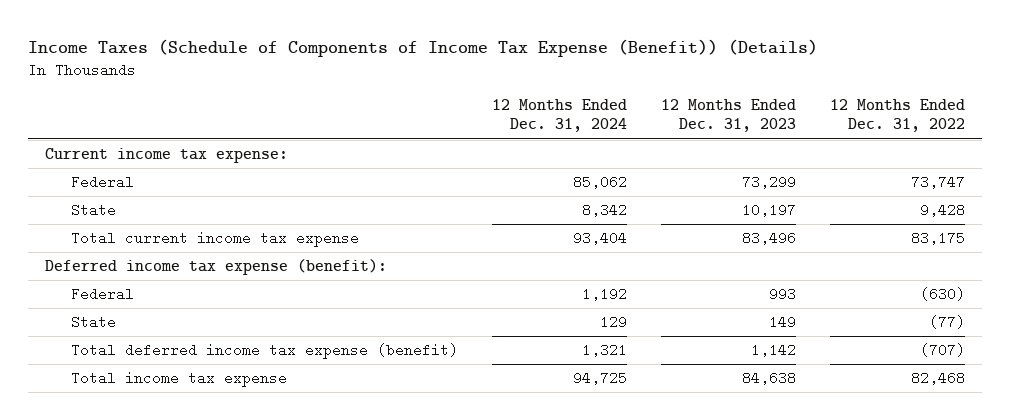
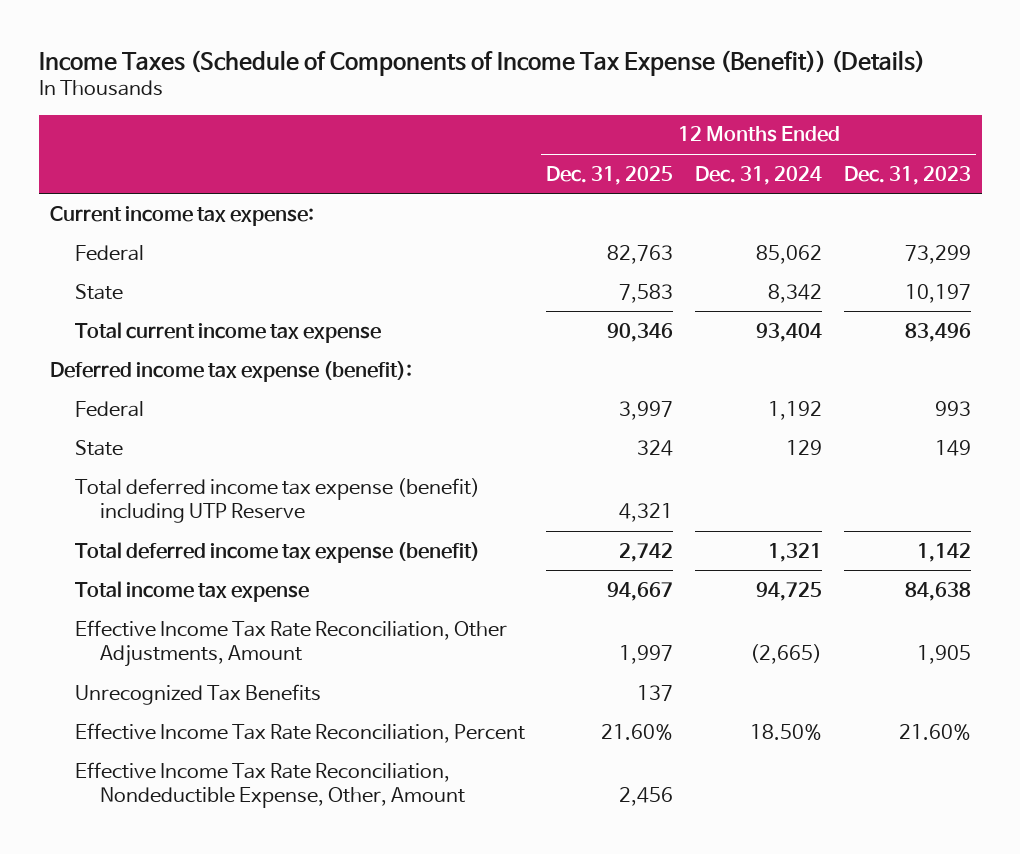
[829,99,965,133] 12 Months Ended Dec. 31, 2022 -> none
none -> [546,165,674,185] Dec. 31, 2025
none -> [74,477,480,524] Total deferred income tax expense (benefit) including UTP Reserve
none -> [74,619,507,668] Effective Income Tax Rate Reconciliation, Other Adjustments, Amount
none -> [74,683,321,705] Unrecognized Tax Benefits
none -> [74,722,525,743] Effective Income Tax Rate Reconciliation, Percent
none -> [74,761,465,809] Effective Income Tax Rate Reconciliation, Nondeductible Expense, Other, Amount

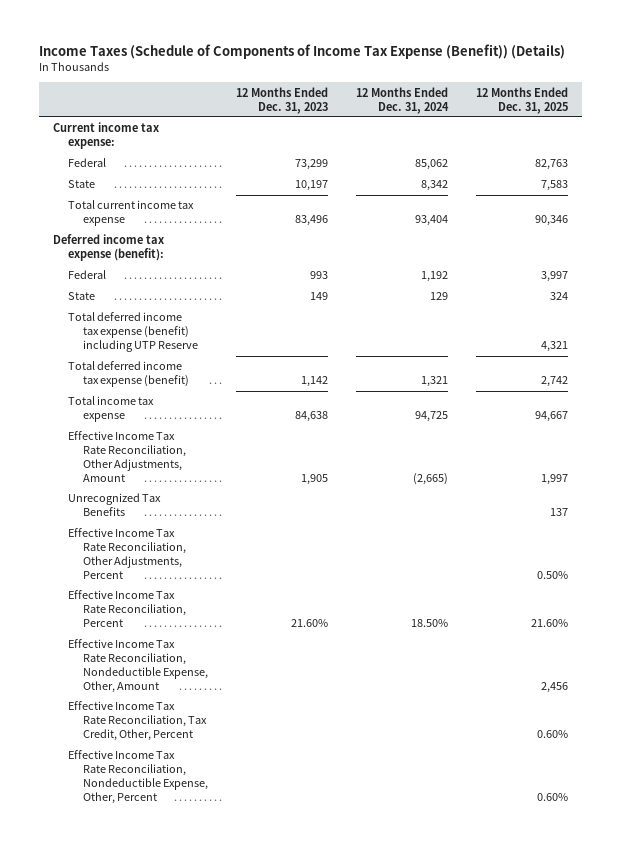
none -> [67,528,186,580] Effective Income Tax Rate Reconciliation, Other Adjustments, Percent
none -> [67,701,207,742] Effective Income Tax Rate Reconciliation, Tax Credit, Other, Percent
none -> [67,750,208,805] Effective Income Tax Rate Reconciliation, Nondeductible Expense, Other, Percent

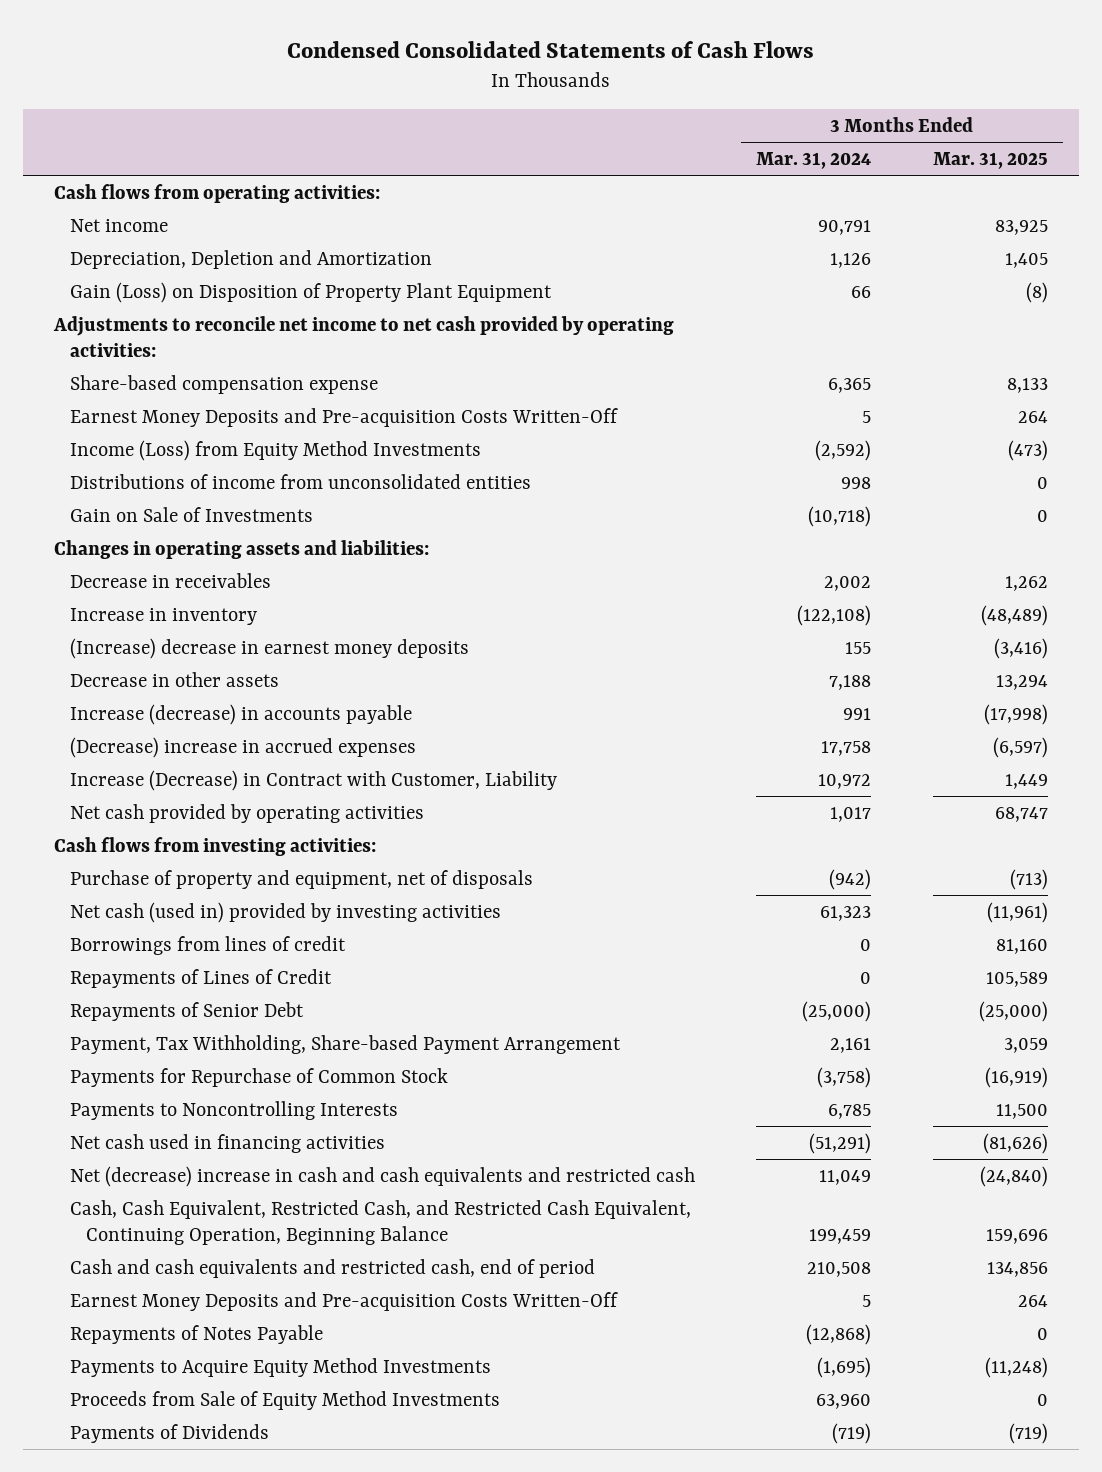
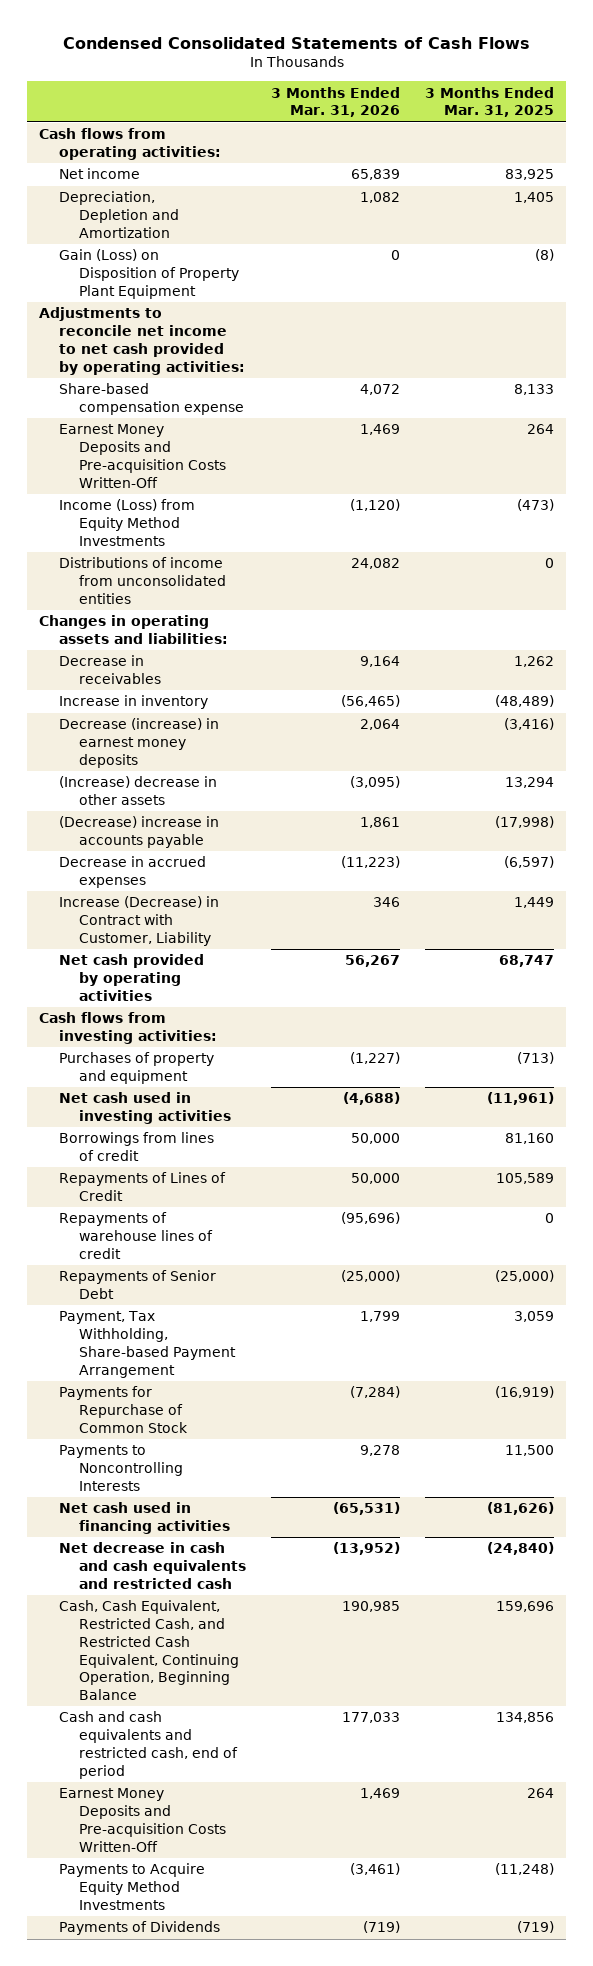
[756,151,872,169] Mar. 31, 2024 -> none
none -> [270,86,400,118] 3 Months Ended Mar. 31, 2026
[70,506,314,522] Gain on Sale of Investments -> none
[70,637,470,659] (Increase) decrease in earnest money deposits -> [59,718,220,768] Decrease (increase) in earnest money deposits
[70,671,280,687] Decrease in other assets -> [59,776,218,806] (Increase) decrease in other assets
[70,703,413,725] Increase (decrease) in accounts payable -> [59,816,220,849] (Decrease) increase in accounts payable
[70,736,417,758] (Decrease) increase in accrued expenses -> [59,856,207,889] Decrease in accrued expenses
[70,869,534,889] Purchase of property and equipment, net of disposals -> [59,1052,215,1085] Purchases of property and equipment
[70,901,502,923] Net cash (used in) provided by investing activities -> [59,1092,231,1125] Net cash used in investing activities
none -> [59,1212,213,1259] Repayments of warehouse lines of credit
[70,1165,696,1187] Net (decrease) increase in cash and cash equivalents and restricted cash -> [59,1542,246,1589] Net decrease in cash and cash equivalents and restricted cash
[70,1324,324,1344] Repayments of Notes Payable -> none
[70,1390,501,1410] Proceeds from Sale of Equity Method Investments -> none

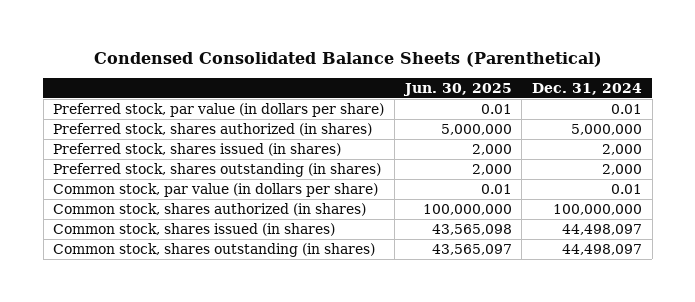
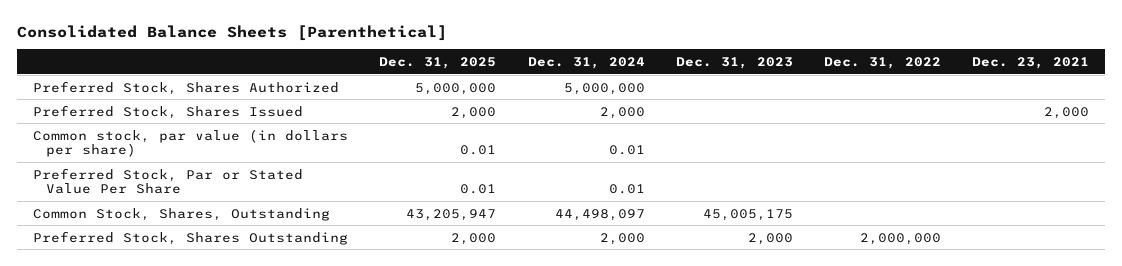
[93,52,602,68] Condensed Consolidated Balance Sheets (Parenthetical) -> [17,24,448,41] Consolidated Balance Sheets [Parenthetical]
[402,82,512,96] Jun. 30, 2025 -> none
none -> [379,56,497,69] Dec. 31, 2025
none -> [675,56,793,69] Dec. 31, 2023
none -> [824,56,942,69] Dec. 31, 2022
none -> [972,56,1090,69] Dec. 23, 2021
[53,103,385,118] Preferred stock, par value (in dollars per share) -> none
[53,163,382,178] Preferred stock, shares outstanding (in shares) -> none
[53,123,373,137] Preferred stock, shares authorized (in shares) -> [33,80,340,95] Preferred Stock, Shares Authorized
[53,143,342,157] Preferred stock, shares issued (in shares) -> [33,104,304,119] Preferred Stock, Shares Issued
[53,203,367,217] Common stock, shares authorized (in shares) -> none
[53,223,336,237] Common stock, shares issued (in shares) -> none
none -> [33,167,304,195] Preferred Stock, Par or Stated Value Per Share
[53,243,376,258] Common stock, shares outstanding (in shares) -> [33,207,331,221] Common Stock, Shares, Outstanding
none -> [33,230,349,245] Preferred Stock, Shares Outstanding

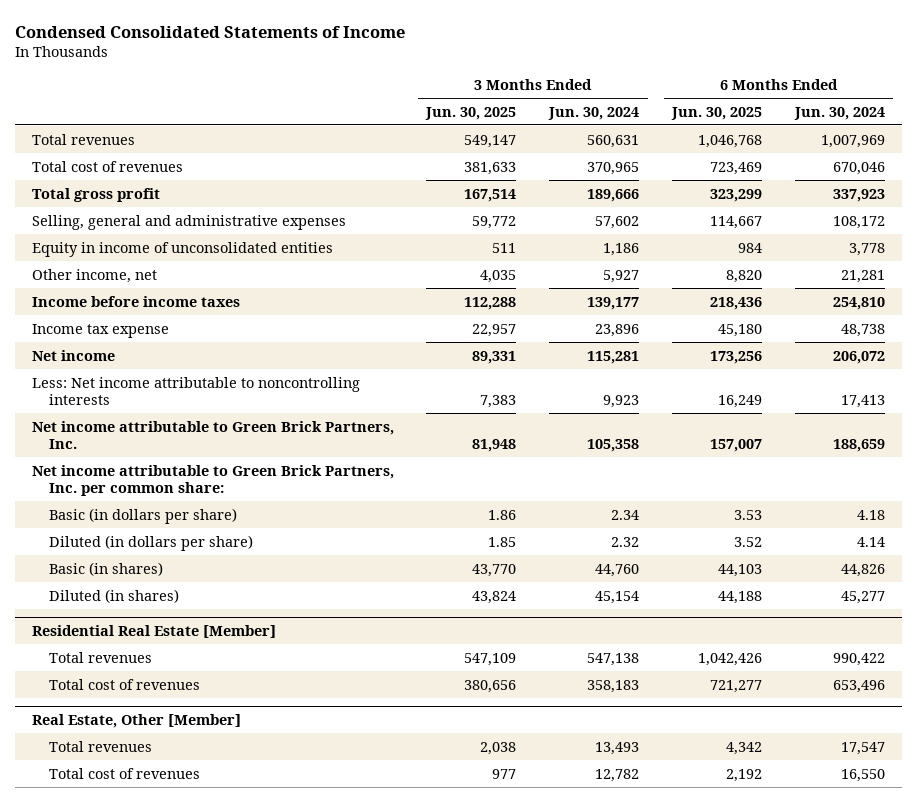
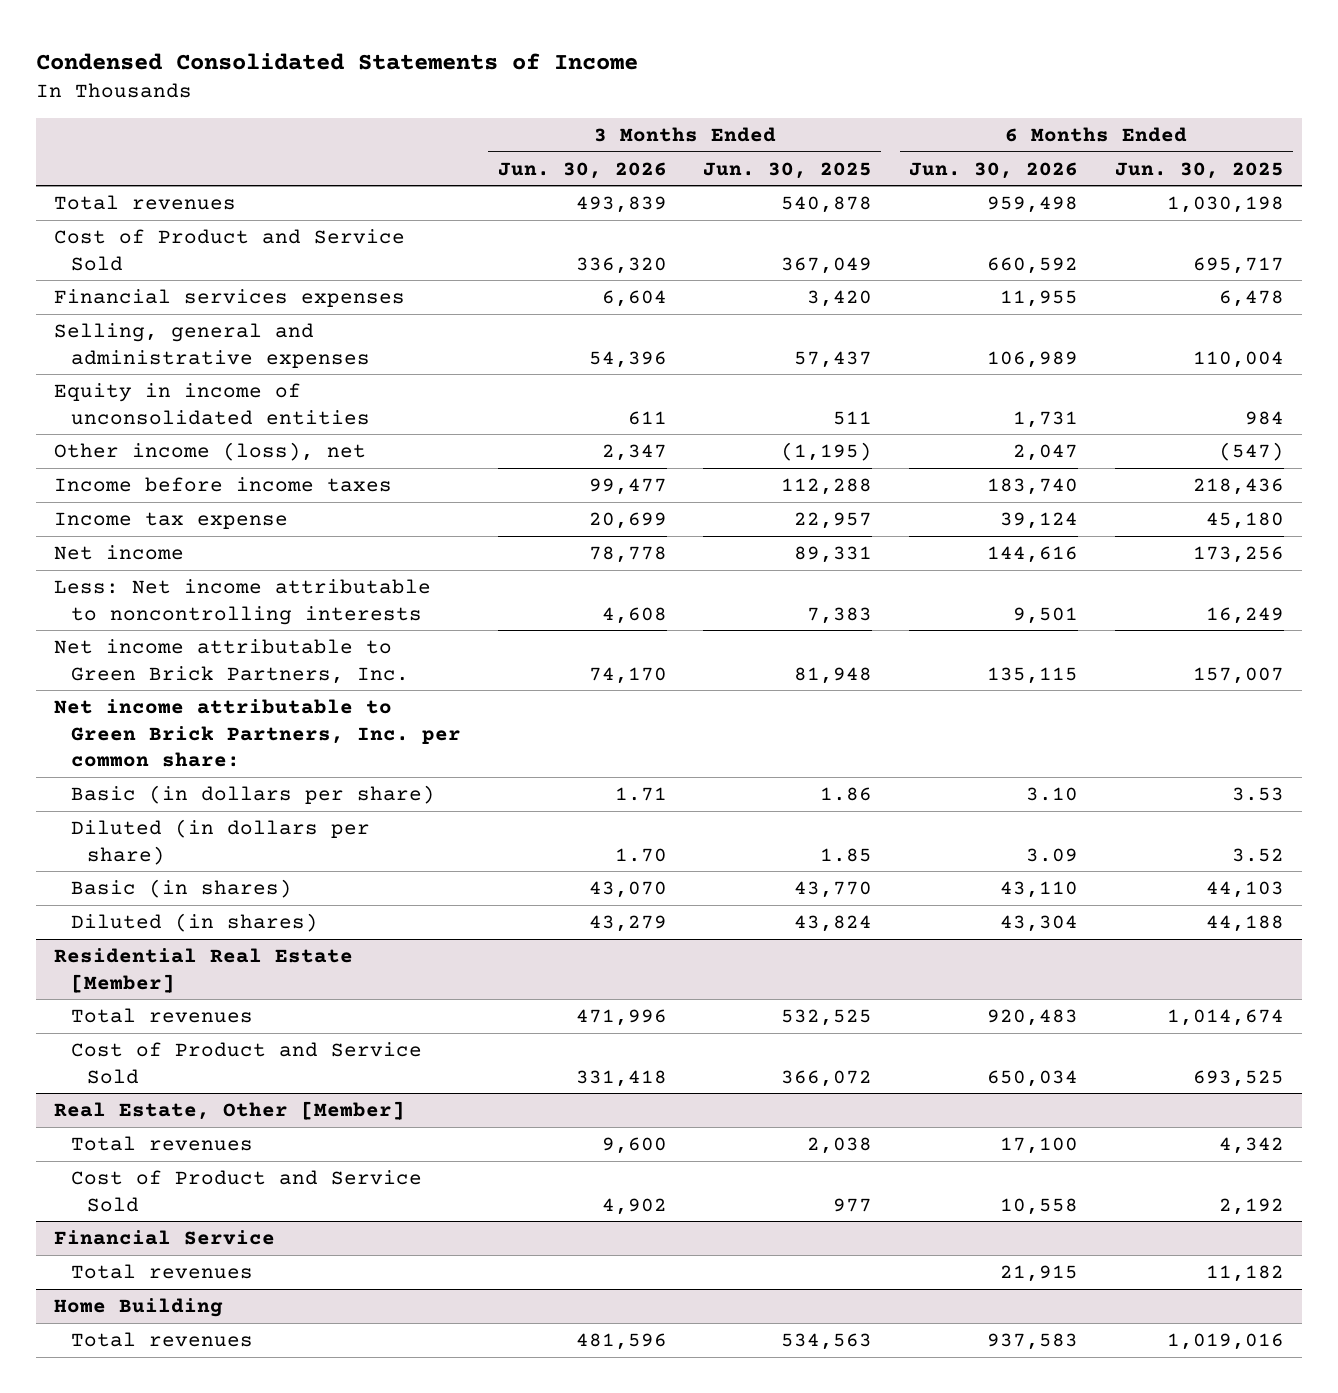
[548,106,640,120] Jun. 30, 2024 -> none
[794,106,886,120] Jun. 30, 2024 -> none
none -> [497,161,667,179] Jun. 30, 2026
none -> [908,161,1078,179] Jun. 30, 2026
[31,187,160,202] Total gross profit -> none
[464,134,517,148] 549,147 -> [781,195,873,213] 540,878
[698,134,763,148] 1,046,768 -> [1166,195,1284,213] 1,030,198
[31,160,183,172] Total cost of revenues -> [54,228,406,271] Cost of Product and Service Sold
[464,161,517,175] 381,633 -> [781,256,873,274] 367,049
[710,161,763,175] 723,469 -> [1192,256,1284,274] 695,717
none -> [54,288,406,307] Financial services expenses
[472,215,517,229] 59,772 -> [794,350,873,368] 57,437
[710,215,763,229] 114,667 -> [1192,350,1284,368] 110,004
[31,268,157,283] Other income, net -> [54,441,367,461] Other income (loss), net
[480,269,517,283] 4,035 -> [781,441,873,461] (1,195)
[726,269,763,283] 8,820 -> [1218,441,1284,461] (547)
[464,652,517,666] 547,109 -> [781,1008,873,1026] 532,525
[698,652,763,666] 1,042,426 -> [1166,1008,1284,1026] 1,014,674
[48,678,200,690] Total cost of revenues -> [70,1041,422,1084] Cost of Product and Service Sold
[464,679,517,693] 380,656 -> [781,1069,873,1087] 366,072
[710,679,763,693] 721,277 -> [1192,1069,1284,1087] 693,525
[48,767,200,779] Total cost of revenues -> [70,1169,422,1212] Cost of Product and Service Sold
none -> [54,1229,276,1245] Financial Service
none -> [70,1263,253,1279] Total revenues
none -> [54,1297,224,1317] Home Building
none -> [70,1331,253,1347] Total revenues

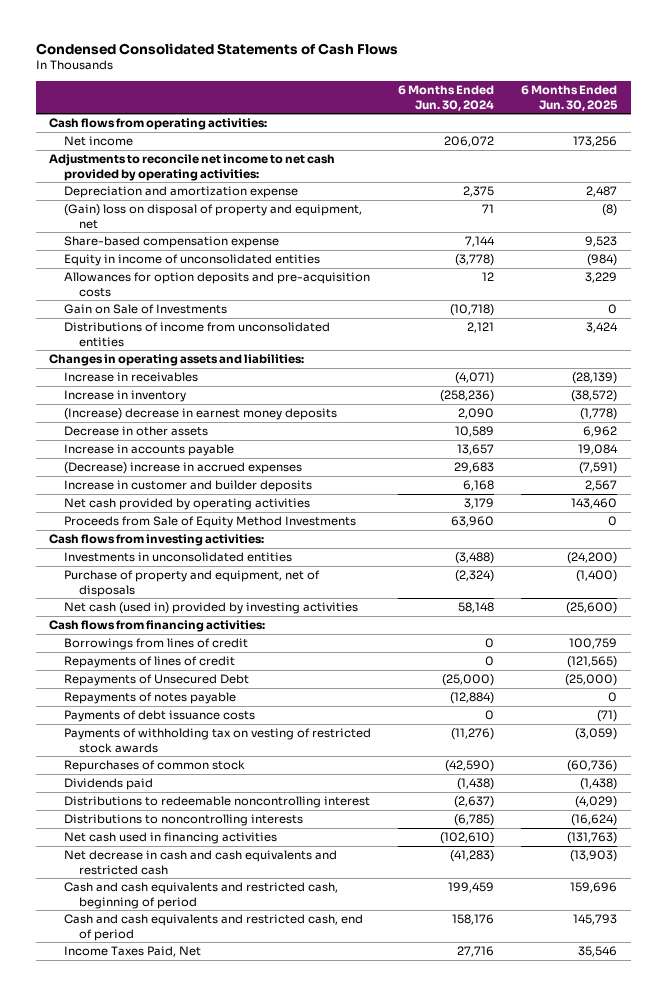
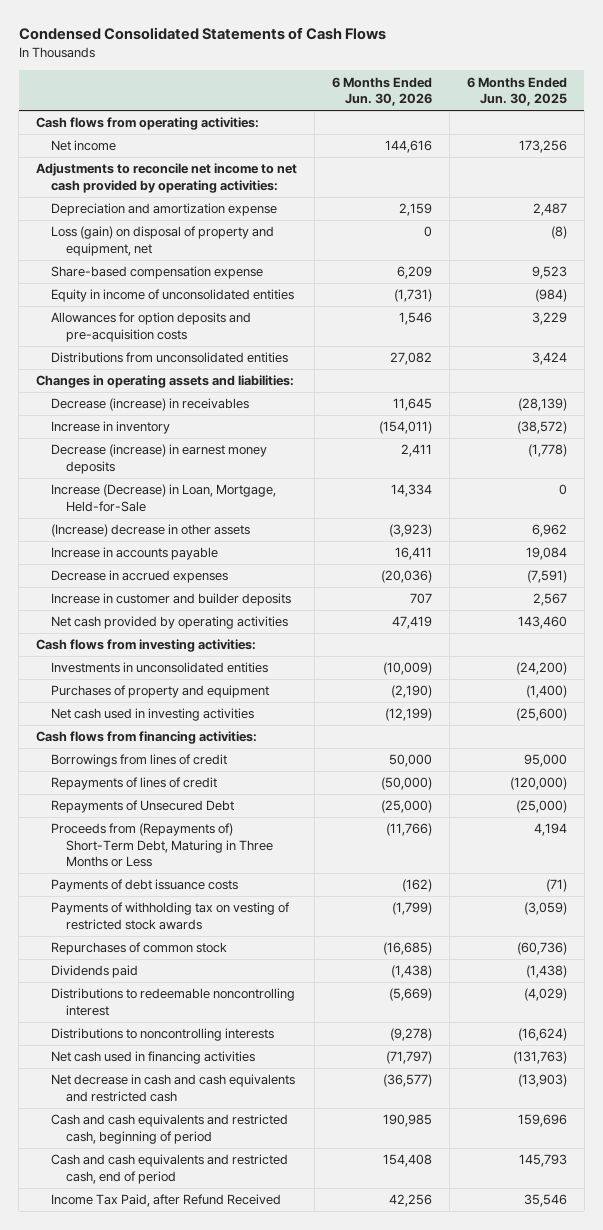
[398,85,495,111] 6 Months Ended Jun. 30, 2024 -> none
none -> [332,76,433,107] 6 Months Ended Jun. 30, 2026
[64,204,363,229] (Gain) loss on disposal of property and equipment, net -> [51,226,275,256] Loss (gain) on disposal of property and equipment, net
[64,304,228,315] Gain on Sale of Investments -> none
[64,322,331,347] Distributions of income from unconsolidated entities -> [51,352,289,364] Distributions from unconsolidated entities
[64,372,199,383] Increase in receivables -> [51,398,250,412] Decrease (increase) in receivables
[64,408,338,421] (Increase) decrease in earnest money deposits -> [51,444,268,474] Decrease (increase) in earnest money deposits
none -> [51,484,277,512] Increase (Decrease) in Loan, Mortgage, Held-for-Sale
[64,426,209,437] Decrease in other assets -> [51,524,251,538] (Increase) decrease in other assets
[64,462,303,475] (Decrease) increase in accrued expenses -> [51,570,229,584] Decrease in accrued expenses
[64,516,357,529] Proceeds from Sale of Equity Method Investments -> none
[64,570,321,597] Purchase of property and equipment, net of disposals -> [51,685,270,699] Purchases of property and equipment
[64,602,359,615] Net cash (used in) provided by investing activities -> [51,708,255,722] Net cash used in investing activities
[569,638,618,650] 100,759 -> [523,754,567,768] 95,000
[567,656,618,669] (121,565) -> [509,777,567,791] (120,000)
[64,692,237,705] Repayments of notes payable -> none
none -> [51,823,274,868] Proceeds from (Repayments of) Short-Term Debt, Maturing in Three Months or Less
[64,946,202,958] Income Taxes Paid, Net -> [51,1194,282,1208] Income Tax Paid, after Refund Received

